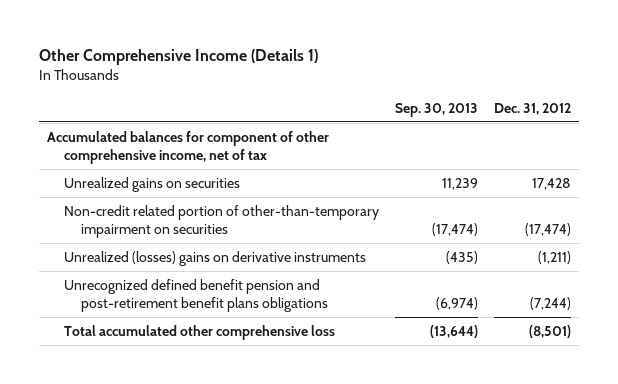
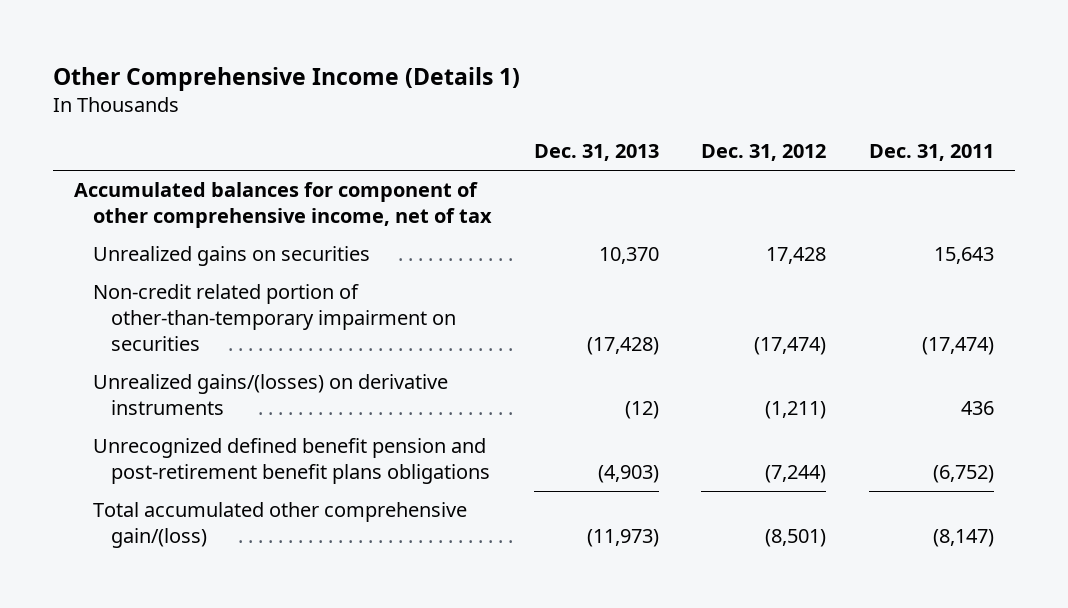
[394,102,478,117] Sep. 30, 2013 -> none
none -> [533,144,659,162] Dec. 31, 2013
none -> [868,144,994,162] Dec. 31, 2011
[64,250,367,266] Unrealized (losses) gains on derivative instruments -> [92,374,448,416] Unrealized gains/(losses) on derivative instruments
[64,324,336,340] Total accumulated other comprehensive loss -> [92,502,467,549] Total accumulated other comprehensive gain/(loss)

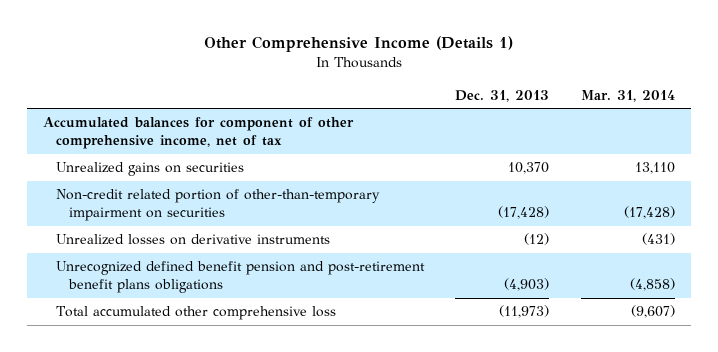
[701,144,827,162] Dec. 31, 2012 -> none
[868,144,994,162] Dec. 31, 2011 -> none
none -> [581,89,676,102] Mar. 31, 2014
[92,374,448,416] Unrealized gains/(losses) on derivative instruments -> [55,234,330,246] Unrealized losses on derivative instruments
[92,502,467,549] Total accumulated other comprehensive gain/(loss) -> [55,306,336,321] Total accumulated other comprehensive loss

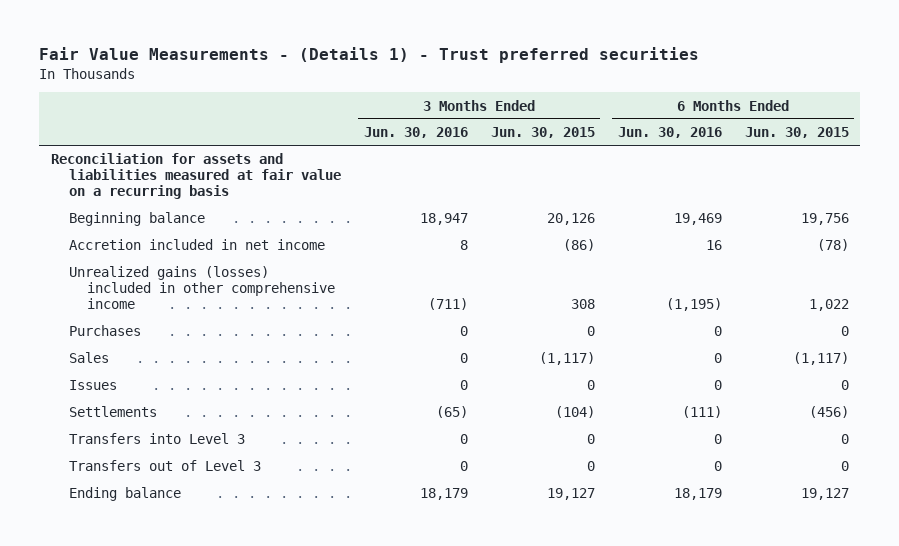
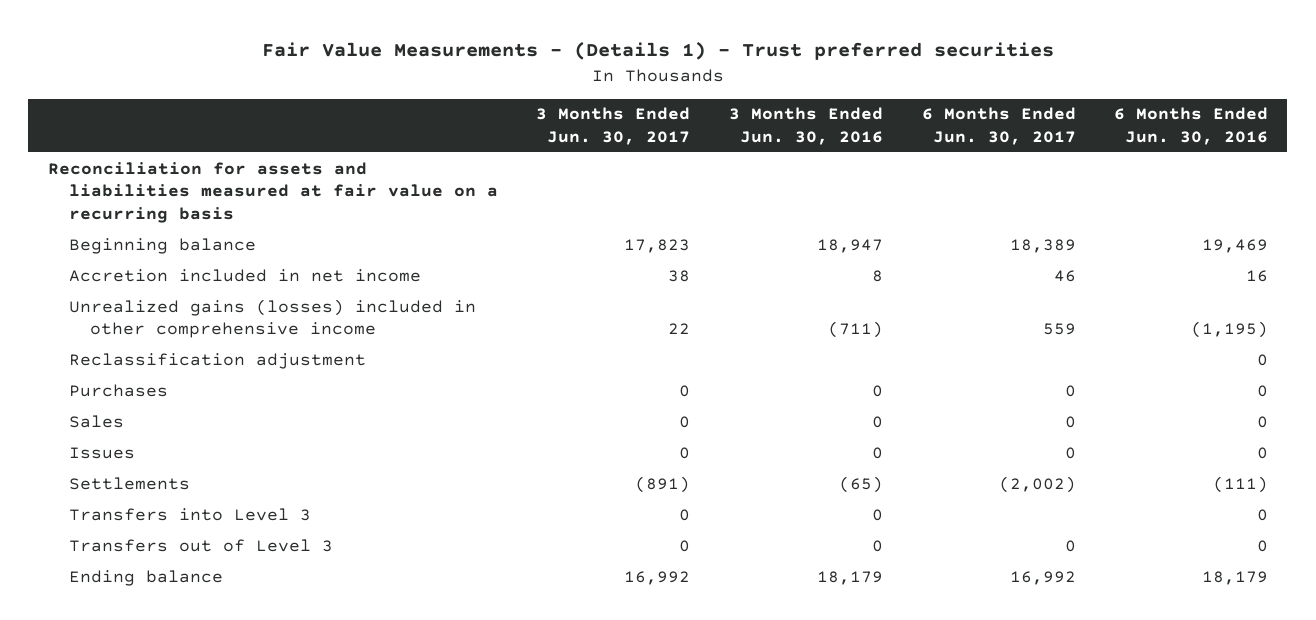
[490,127,595,139] Jun. 30, 2015 -> none
[744,127,849,139] Jun. 30, 2015 -> none
none -> [536,107,691,145] 3 Months Ended Jun. 30, 2017
none -> [921,107,1076,145] 6 Months Ended Jun. 30, 2017
none -> [68,352,366,369] Reclassification adjustment

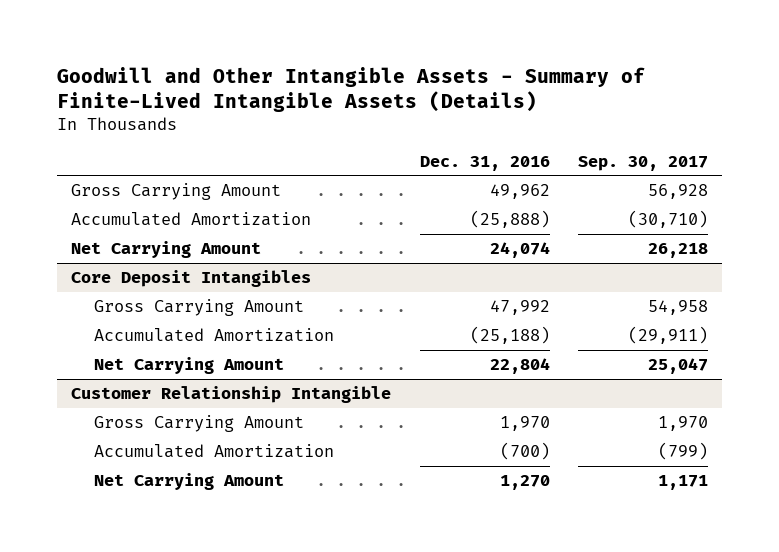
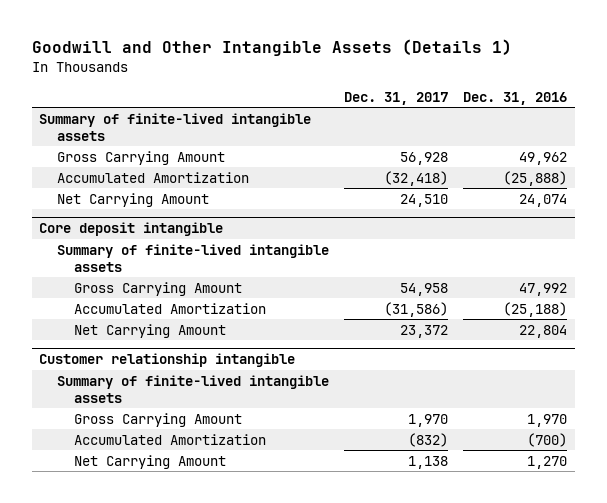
[57,66,646,112] Goodwill and Other Intangible Assets - Summary of Finite-Lived Intangible Assets (Details) -> [31,39,512,57] Goodwill and Other Intangible Assets (Details 1)
[578,155,709,171] Sep. 30, 2017 -> none
none -> [344,91,449,105] Dec. 31, 2017
none -> [39,112,312,141] Summary of finite-lived intangible assets
[71,270,312,288] Core Deposit Intangibles -> [39,222,224,237] Core deposit intangible
none -> [56,243,329,272] Summary of finite-lived intangible assets
[71,386,392,404] Customer Relationship Intangible -> [39,353,296,368] Customer relationship intangible
none -> [56,374,329,403] Summary of finite-lived intangible assets

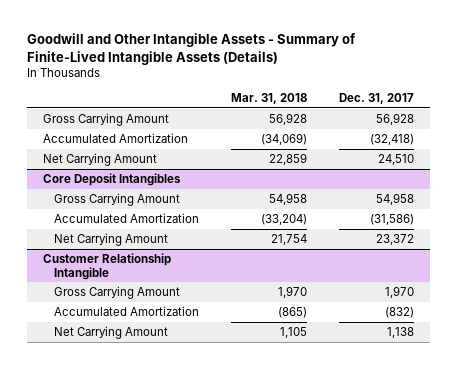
[31,39,512,57] Goodwill and Other Intangible Assets (Details 1) -> [26,33,356,65] Goodwill and Other Intangible Assets - Summary of Finite-Lived Intangible Assets (Details)
[463,91,568,105] Dec. 31, 2016 -> none
none -> [230,93,307,105] Mar. 31, 2018
[39,112,312,141] Summary of finite-lived intangible assets -> none
[56,243,329,272] Summary of finite-lived intangible assets -> none
[39,222,224,237] Core deposit intangible -> [42,172,181,186] Core Deposit Intangibles
[56,374,329,403] Summary of finite-lived intangible assets -> none
[39,353,296,368] Customer relationship intangible -> [42,252,171,280] Customer Relationship Intangible

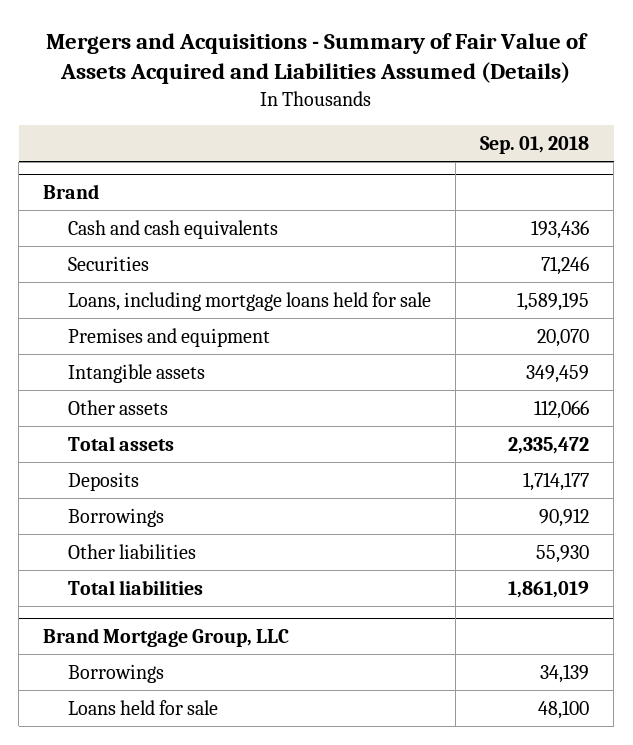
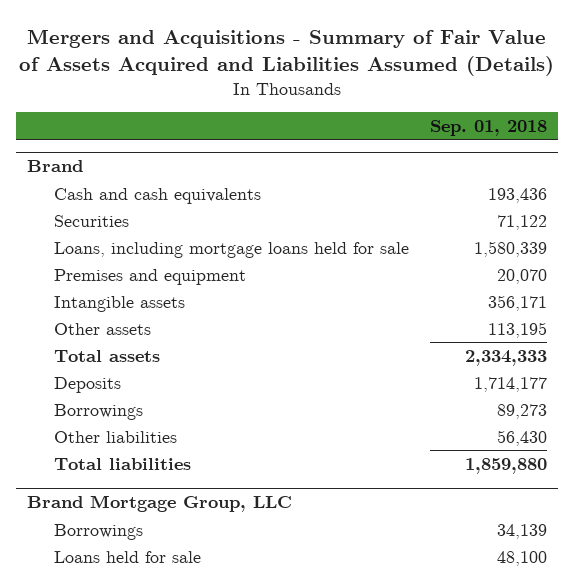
[541,255,590,275] 71,246 -> [497,214,548,230] 71,122
[517,291,590,311] 1,589,195 -> [474,240,548,257] 1,580,339
[526,364,590,383] 349,459 -> [488,294,548,311] 356,171
[534,399,590,419] 112,066 -> [488,321,548,338] 113,195
[508,436,590,454] 2,335,472 -> [465,349,548,366] 2,334,333
[539,507,590,527] 90,912 -> [497,403,548,419] 89,273
[536,544,590,563] 55,930 -> [497,429,548,446] 56,430
[508,580,590,598] 1,861,019 -> [465,457,548,474] 1,859,880

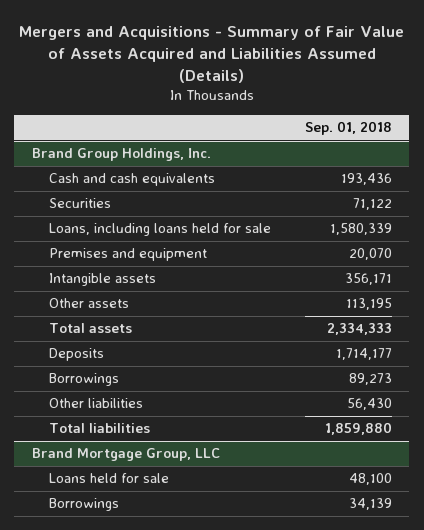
[27,160,84,173] Brand -> [31,148,211,162] Brand Group Holdings, Inc.
[53,241,409,258] Loans, including mortgage loans held for sale -> [48,223,271,237] Loans, including loans held for sale
[53,523,143,540] Borrowings -> [48,498,119,512] Borrowings

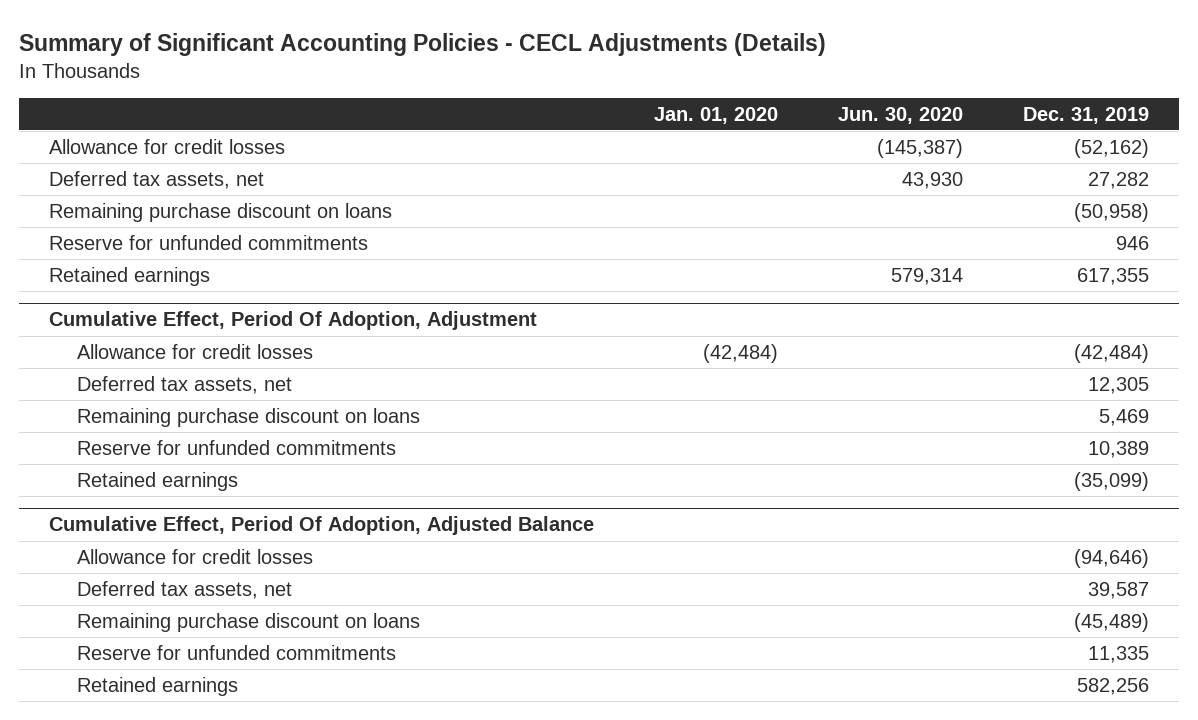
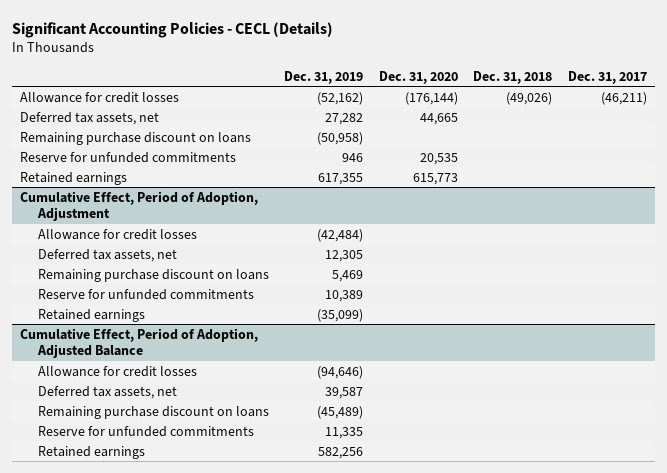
[19,32,827,56] Summary of Significant Accounting Policies - CECL Adjustments (Details) -> [12,21,334,38] Significant Accounting Policies - CECL (Details)
[654,106,779,124] Jan. 01, 2020 -> none
[838,106,964,124] Jun. 30, 2020 -> none
none -> [378,70,458,84] Dec. 31, 2020
none -> [473,70,553,84] Dec. 31, 2018
none -> [567,70,647,84] Dec. 31, 2017
[49,311,538,331] Cumulative Effect, Period Of Adoption, Adjustment -> [20,190,259,222] Cumulative Effect, Period of Adoption, Adjustment
[49,516,595,536] Cumulative Effect, Period Of Adoption, Adjusted Balance -> [20,327,259,359] Cumulative Effect, Period of Adoption, Adjusted Balance

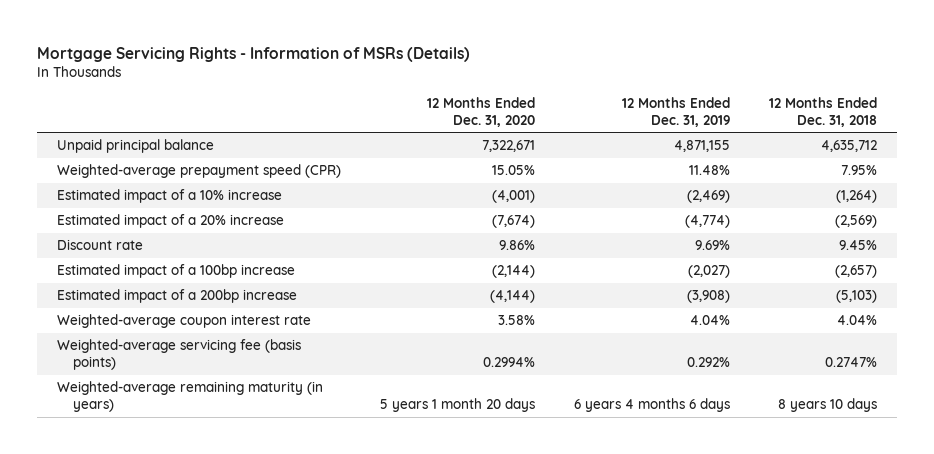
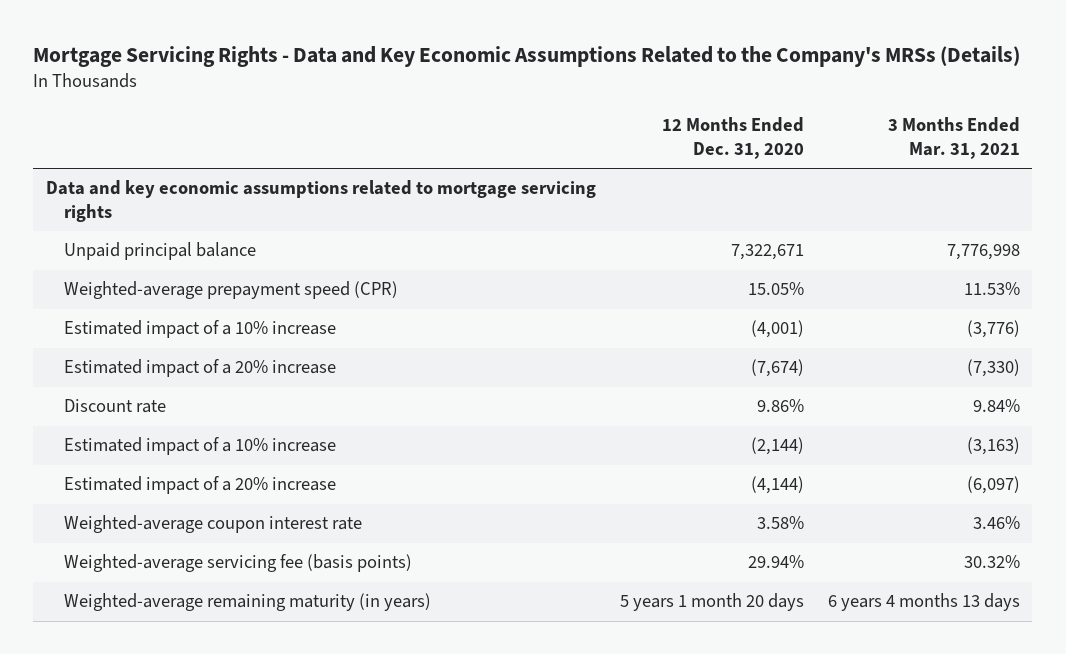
[37,46,471,62] Mortgage Servicing Rights - Information of MSRs (Details) -> [33,46,1021,68] Mortgage Servicing Rights - Data and Key Economic Assumptions Related to the Company's MRSs (Details)
[622,97,731,127] 12 Months Ended Dec. 31, 2019 -> none
[769,97,878,127] 12 Months Ended Dec. 31, 2018 -> none
none -> [888,117,1021,160] 3 Months Ended Mar. 31, 2021
none -> [45,180,596,223] Data and key economic assumptions related to mortgage servicing rights
[56,264,295,279] Estimated impact of a 100bp increase -> [64,437,337,456] Estimated impact of a 10% increase
[56,289,297,304] Estimated impact of a 200bp increase -> [64,476,337,495] Estimated impact of a 20% increase
[483,357,536,368] 0.2994% -> [747,555,804,569] 29.94%

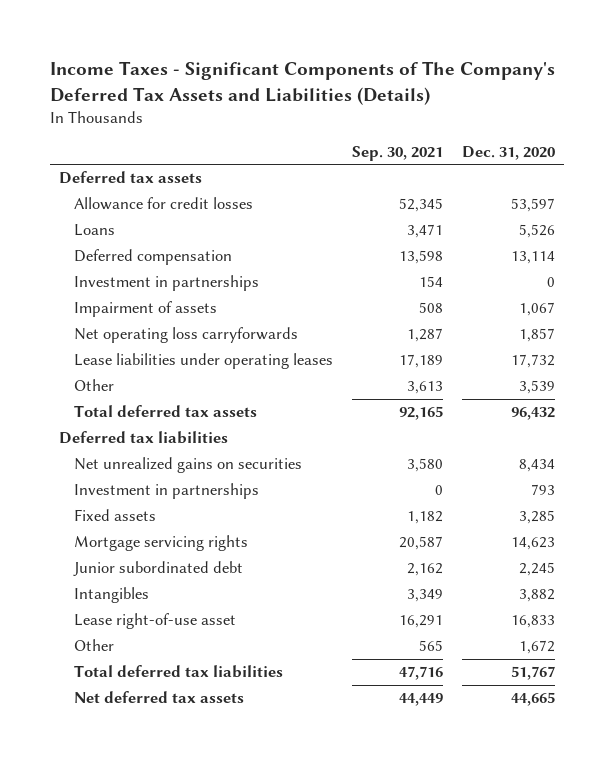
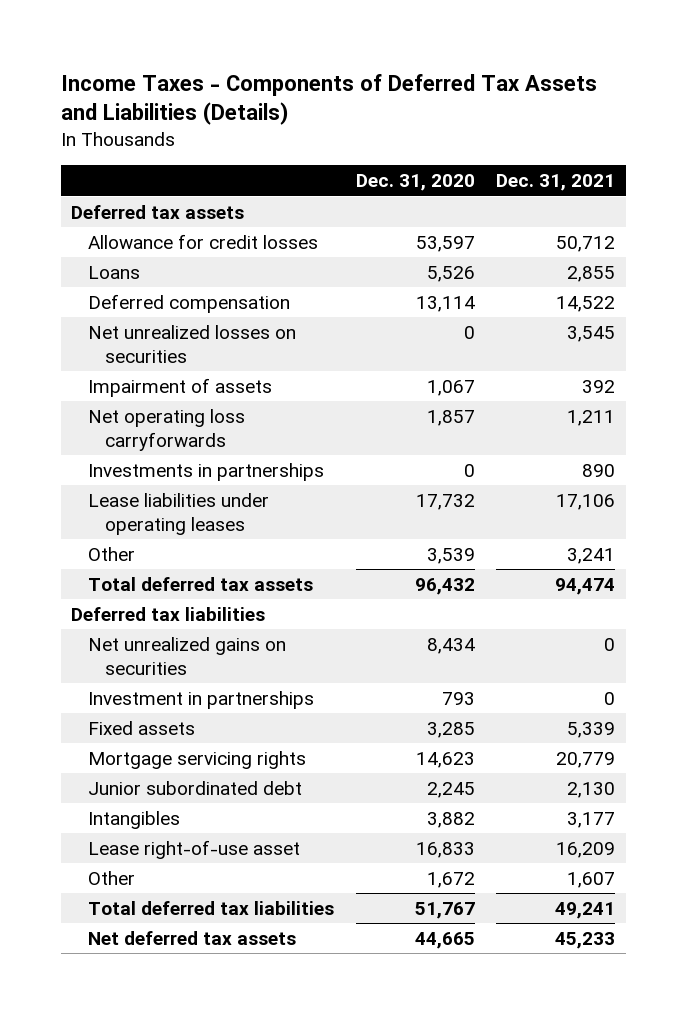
[49,61,555,105] Income Taxes - Significant Components of The Company's Deferred Tax Assets and Liabilities (Details) -> [60,73,597,126] Income Taxes - Components of Deferred Tax Assets and Liabilities (Details)
[352,145,444,161] Sep. 30, 2021 -> none
none -> [496,174,616,192] Dec. 31, 2021
[74,275,260,292] Investment in partnerships -> none
none -> [88,324,297,363] Net unrealized losses on securities
none -> [88,462,325,481] Investments in partnerships

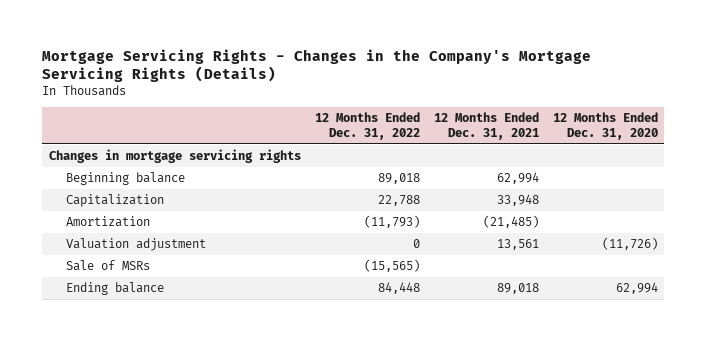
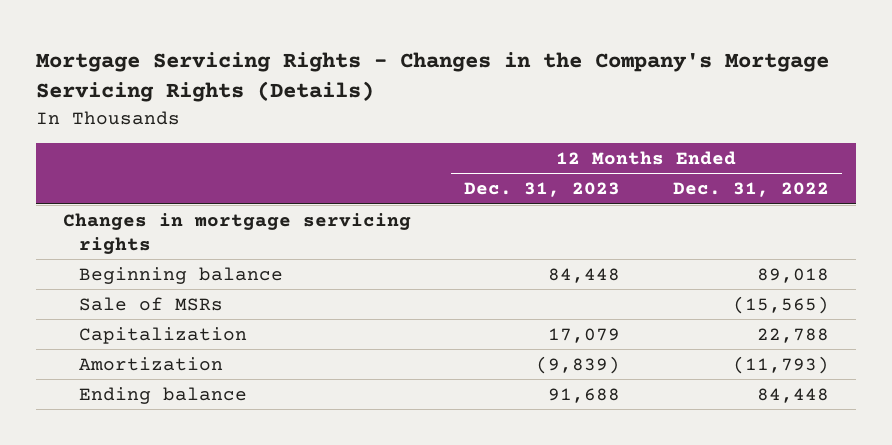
[433,112,539,141] 12 Months Ended Dec. 31, 2021 -> none
[552,112,658,141] 12 Months Ended Dec. 31, 2020 -> none
none -> [463,182,620,198] Dec. 31, 2023
[66,260,151,272] Sale of MSRs -> [78,296,223,311] Sale of MSRs
[66,238,207,252] Valuation adjustment -> none

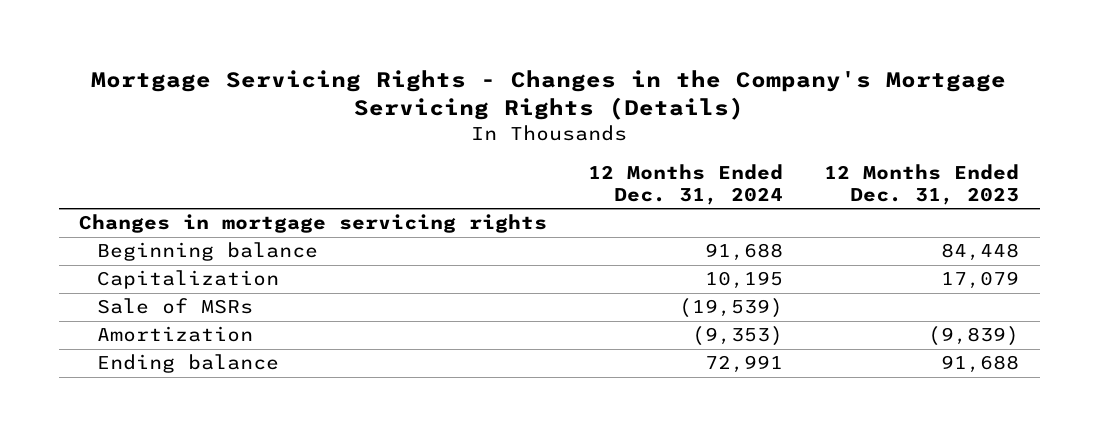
[673,182,830,198] Dec. 31, 2022 -> none
none -> [588,163,784,206] 12 Months Ended Dec. 31, 2024
[78,296,223,311] Sale of MSRs -> [96,298,253,315] Sale of MSRs

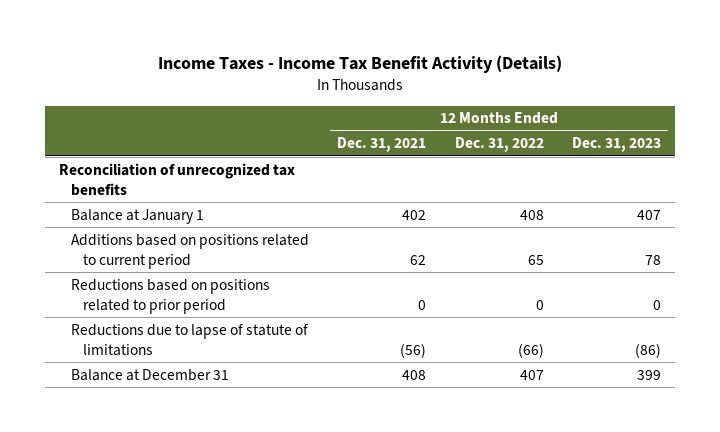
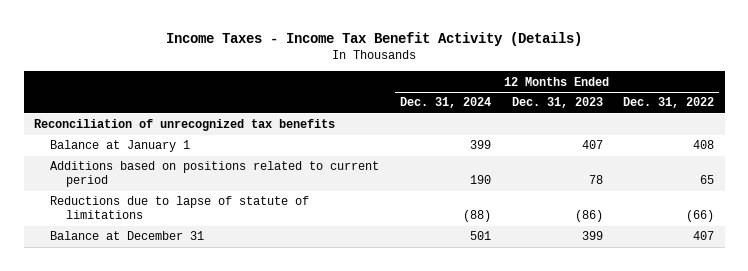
[337,137,427,153] Dec. 31, 2021 -> none
none -> [399,97,491,109] Dec. 31, 2024
[71,278,271,314] Reductions based on positions related to prior period -> none

